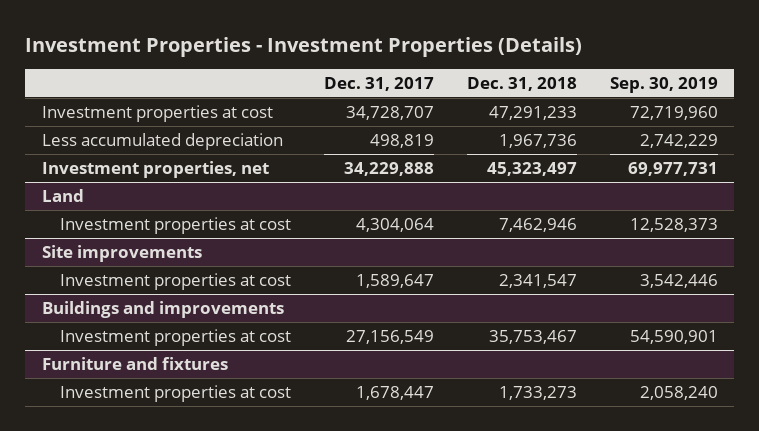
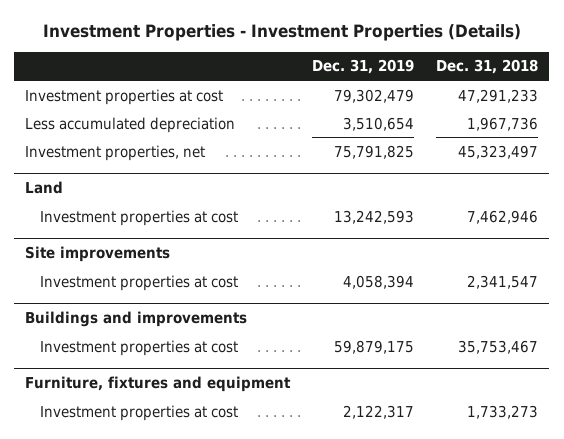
[324,76,435,91] Dec. 31, 2017 -> none
[609,76,718,93] Sep. 30, 2019 -> none
none -> [312,59,415,75] Dec. 31, 2019
[41,357,228,371] Furniture and fixtures -> [25,376,292,393] Furniture, fixtures and equipment

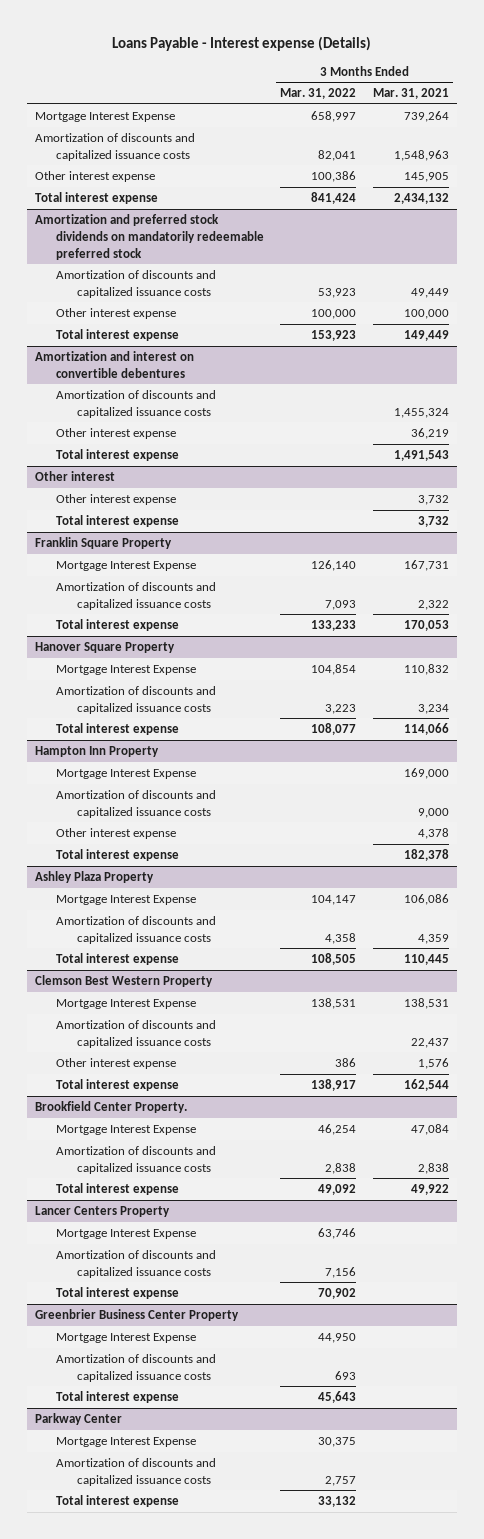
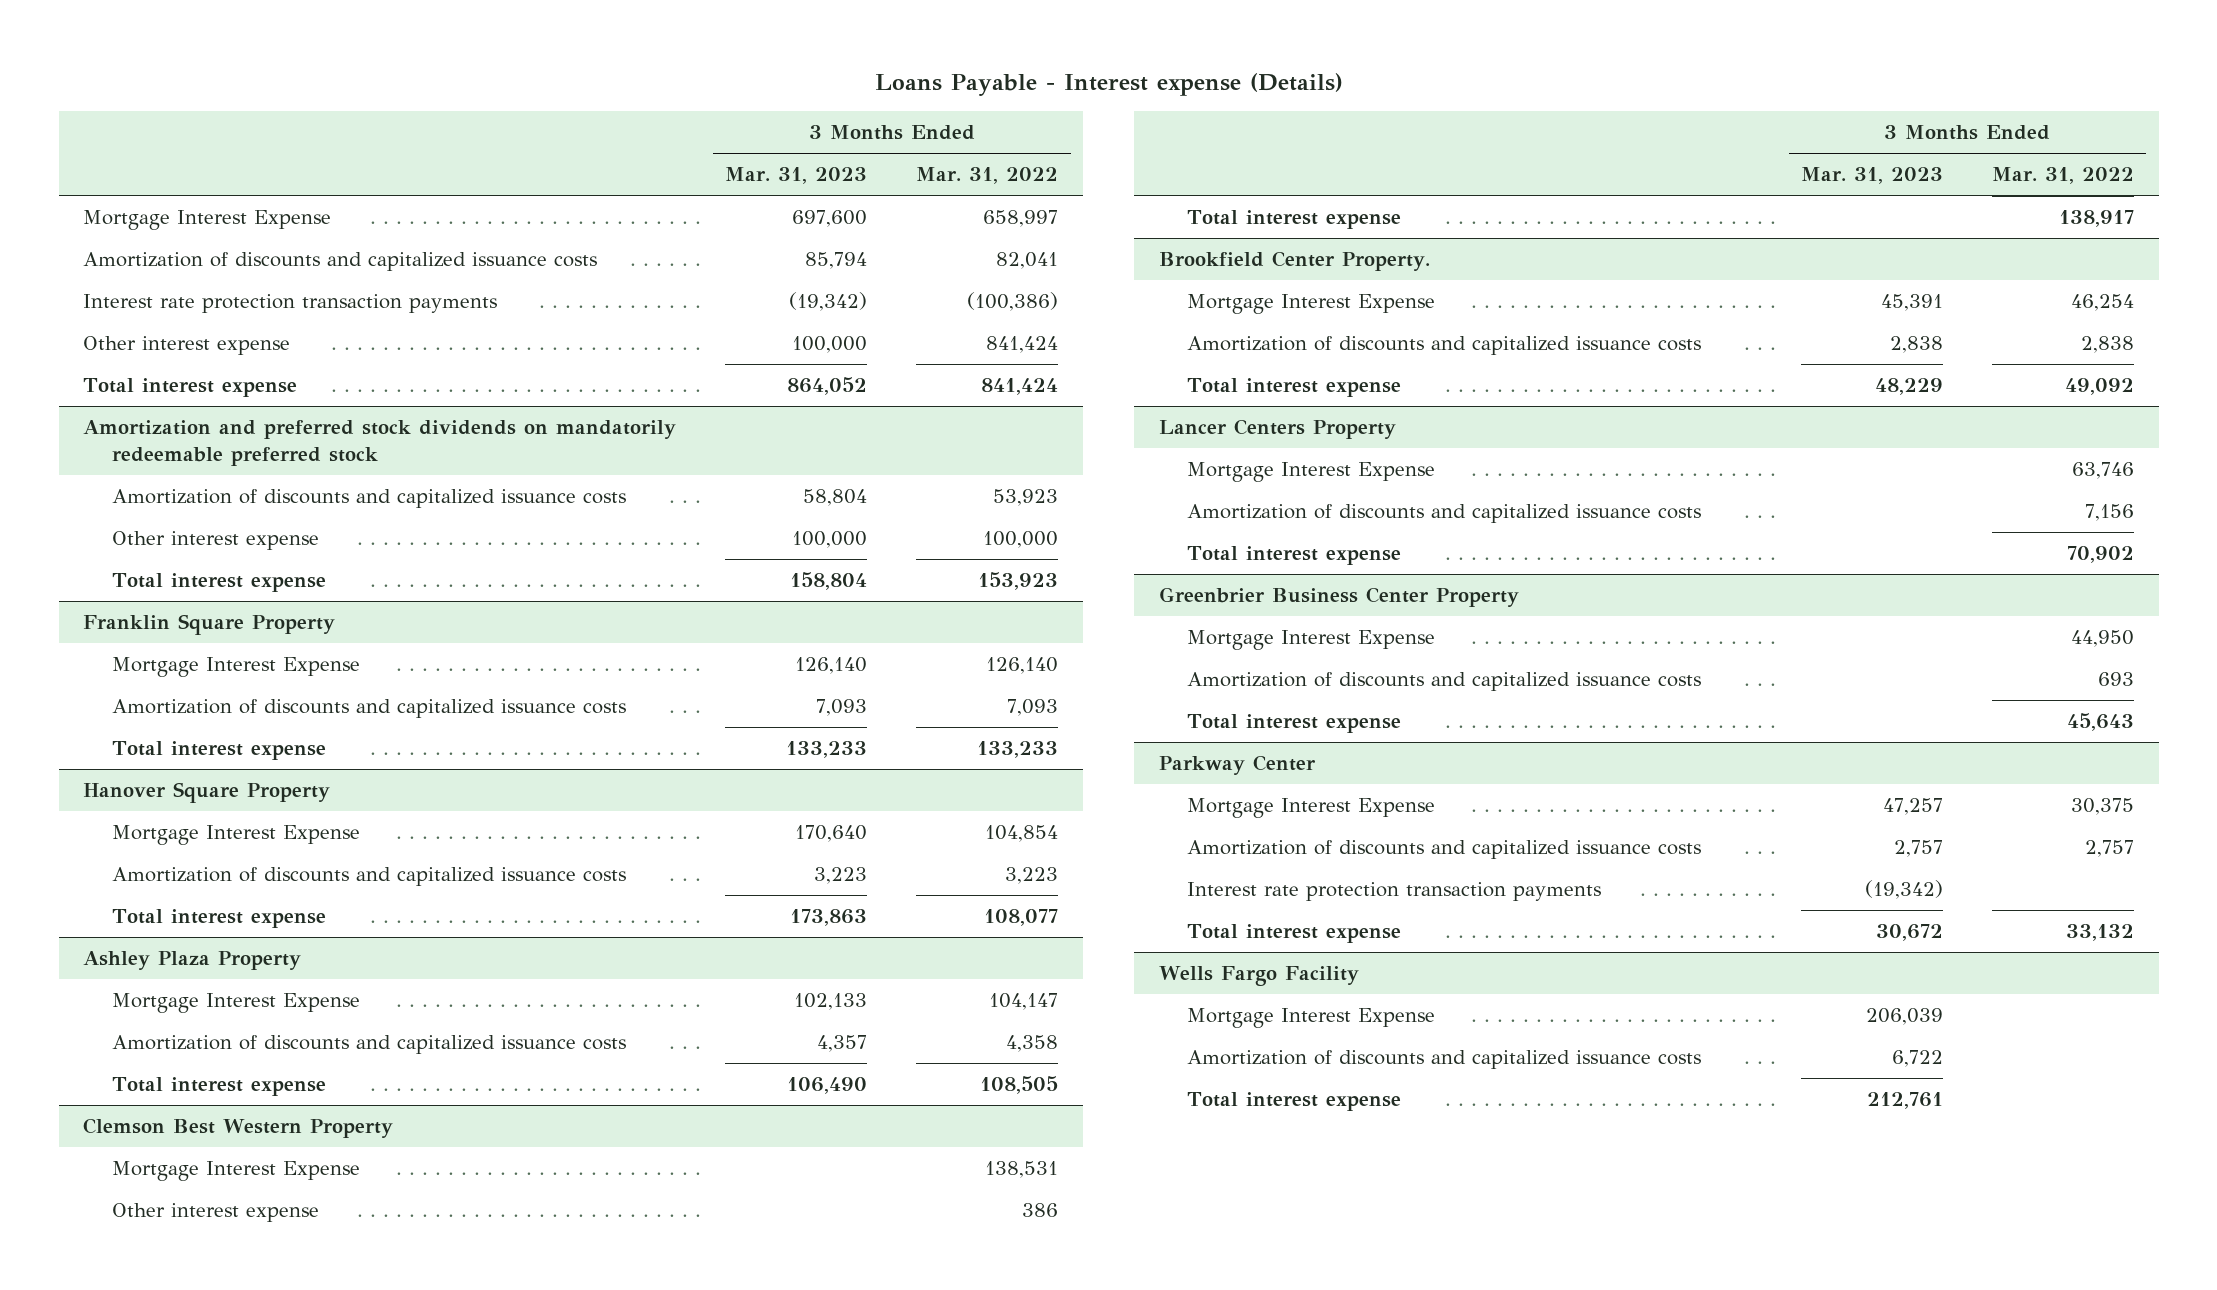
[372,88,449,100] Mar. 31, 2021 -> none
none -> [725,167,868,185] Mar. 31, 2023
none -> [83,294,498,314] Interest rate protection transaction payments
[311,171,357,183] 100,386 -> [986,336,1059,354] 841,424
[35,351,195,378] Amortization and interest on convertible debentures -> none
[56,390,217,418] Amortization of discounts and capitalized issuance costs -> none
[56,428,177,440] Other interest expense -> none
[56,449,180,462] Total interest expense -> none
[35,471,116,482] Other interest -> none
[56,494,177,506] Other interest expense -> none
[56,515,180,528] Total interest expense -> none
[35,746,160,758] Hampton Inn Property -> none
[56,769,197,780] Mortgage Interest Expense -> none
[56,790,217,818] Amortization of discounts and capitalized issuance costs -> none
[56,828,177,840] Other interest expense -> none
[56,849,180,862] Total interest expense -> none
[56,1020,217,1048] Amortization of discounts and capitalized issuance costs -> none
none -> [1187,882,1602,902] Interest rate protection transaction payments
none -> [1158,966,1359,987] Wells Fargo Facility
none -> [1187,1008,1436,1029] Mortgage Interest Expense
none -> [1187,1050,1702,1070] Amortization of discounts and capitalized issuance costs
none -> [1187,1092,1402,1112] Total interest expense

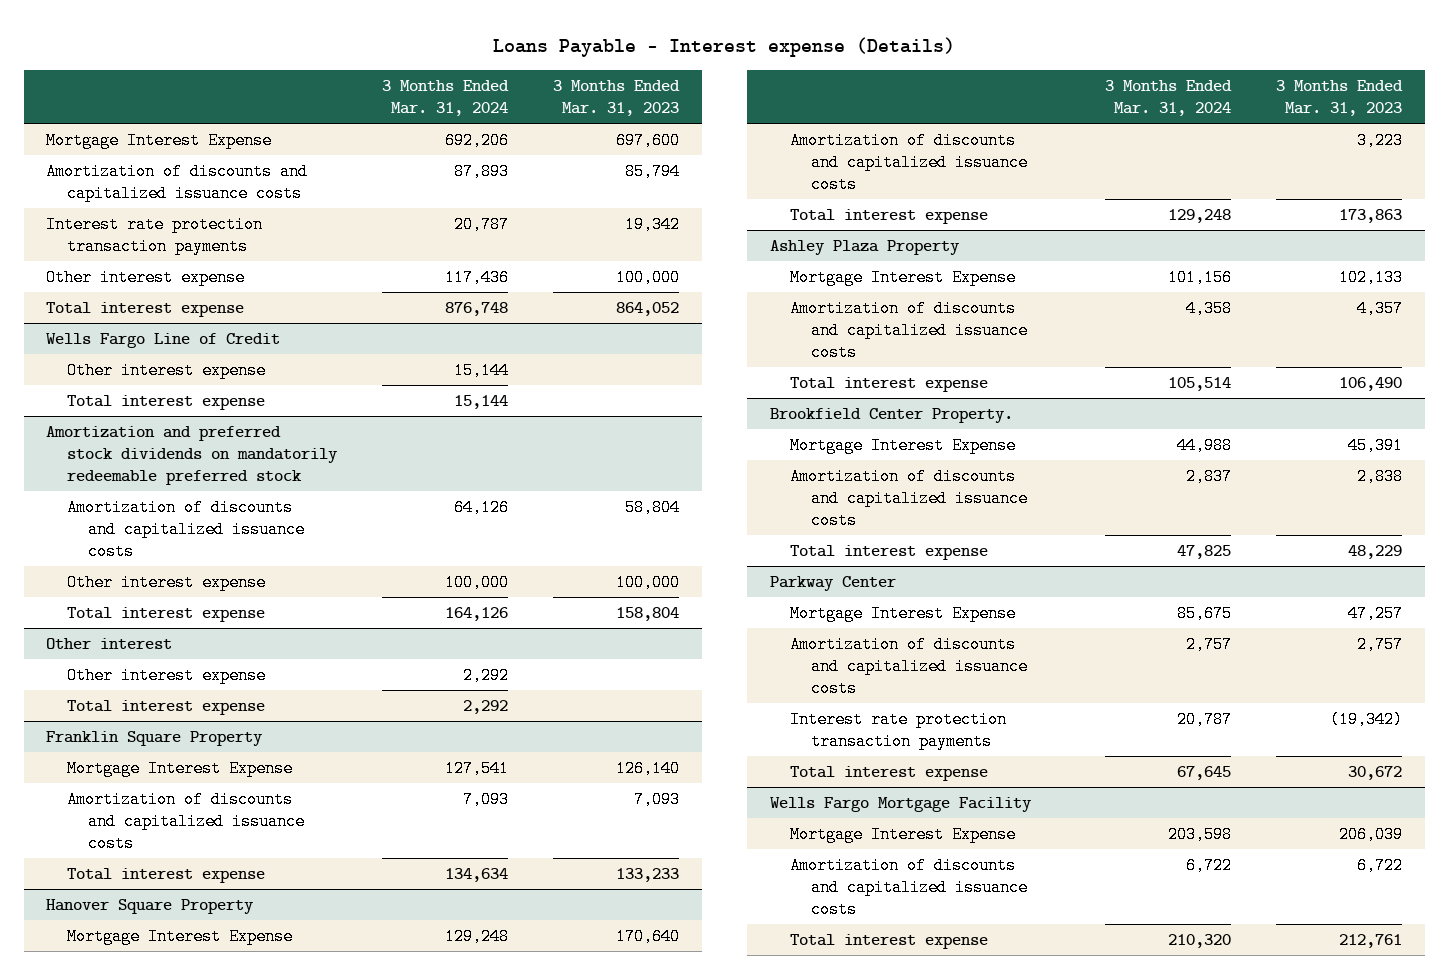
[916,167,1059,185] Mar. 31, 2022 -> none
none -> [382,80,510,117] 3 Months Ended Mar. 31, 2024
[789,292,868,312] (19,342) -> [625,215,681,233] 19,342
none -> [46,332,281,348] Wells Fargo Line of Credit
none -> [67,361,267,379] Other interest expense
none -> [67,394,266,410] Total interest expense
none -> [46,637,173,649] Other interest
none -> [67,666,267,684] Other interest expense
none -> [67,699,266,715] Total interest expense
[83,1118,394,1139] Clemson Best Western Property -> none
[111,1161,360,1182] Mortgage Interest Expense -> none
[111,1203,319,1223] Other interest expense -> none
[1187,210,1402,230] Total interest expense -> none
[1158,419,1396,440] Lancer Centers Property -> none
[1187,462,1436,483] Mortgage Interest Expense -> none
[1187,504,1702,524] Amortization of discounts and capitalized issuance costs -> none
[1187,546,1402,566] Total interest expense -> none
[1158,587,1519,608] Greenbrier Business Center Property -> none
[1187,630,1436,651] Mortgage Interest Expense -> none
[1187,672,1702,692] Amortization of discounts and capitalized issuance costs -> none
[1187,714,1402,734] Total interest expense -> none
[1158,966,1359,987] Wells Fargo Facility -> [769,796,1032,812] Wells Fargo Mortgage Facility

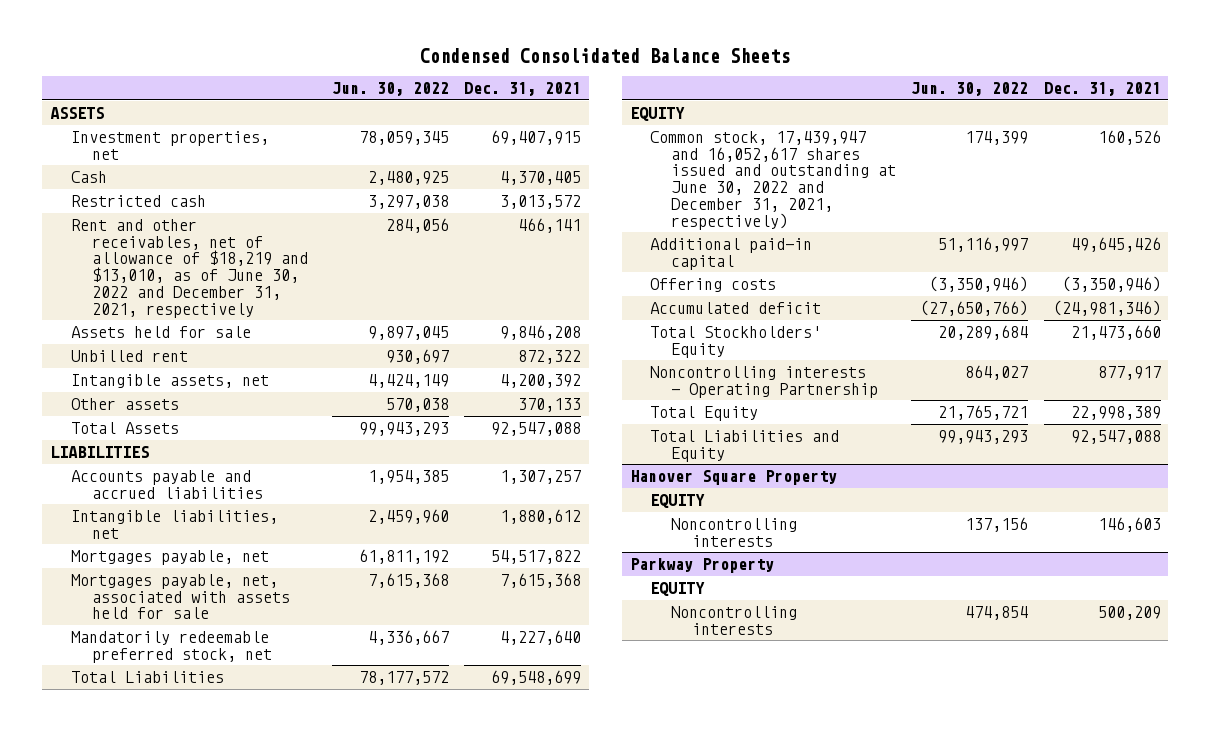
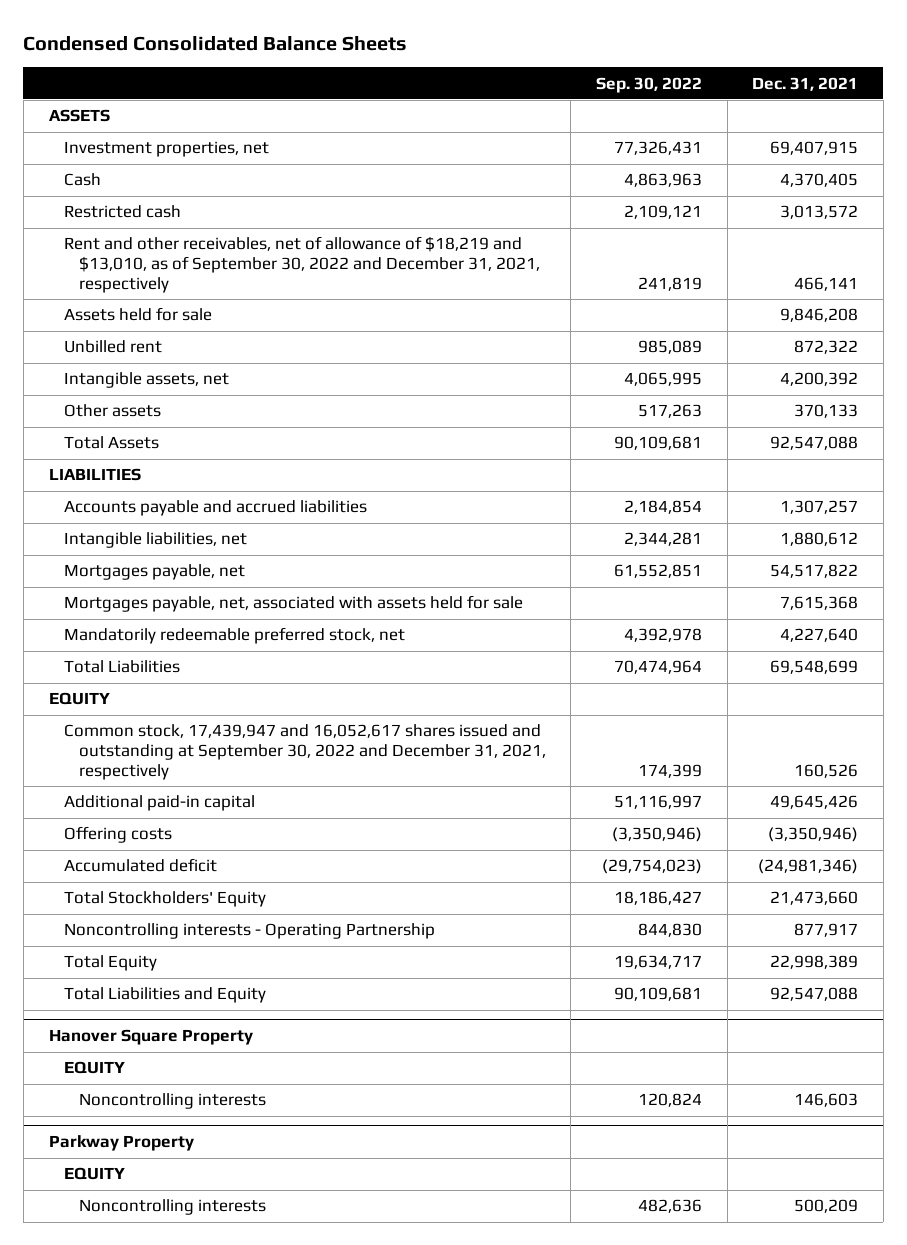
[331,82,449,97] Jun. 30, 2022 -> none
none -> [596,76,703,93] Sep. 30, 2022
[70,218,308,318] Rent and other receivables, net of allowance of $18,219 and $13,010, as of June 30, 2022 and December 31, 2021, respectively -> [63,236,540,293] Rent and other receivables, net of allowance of $18,219 and $13,010, as of September 30, 2022 and December 31, 2021, respectively
[650,130,897,230] Common stock, 17,439,947 and 16,052,617 shares issued and outstanding at June 30, 2022 and December 31, 2021, respectively) -> [63,724,546,780] Common stock, 17,439,947 and 16,052,617 shares issued and outstanding at September 30, 2022 and December 31, 2021, respectively

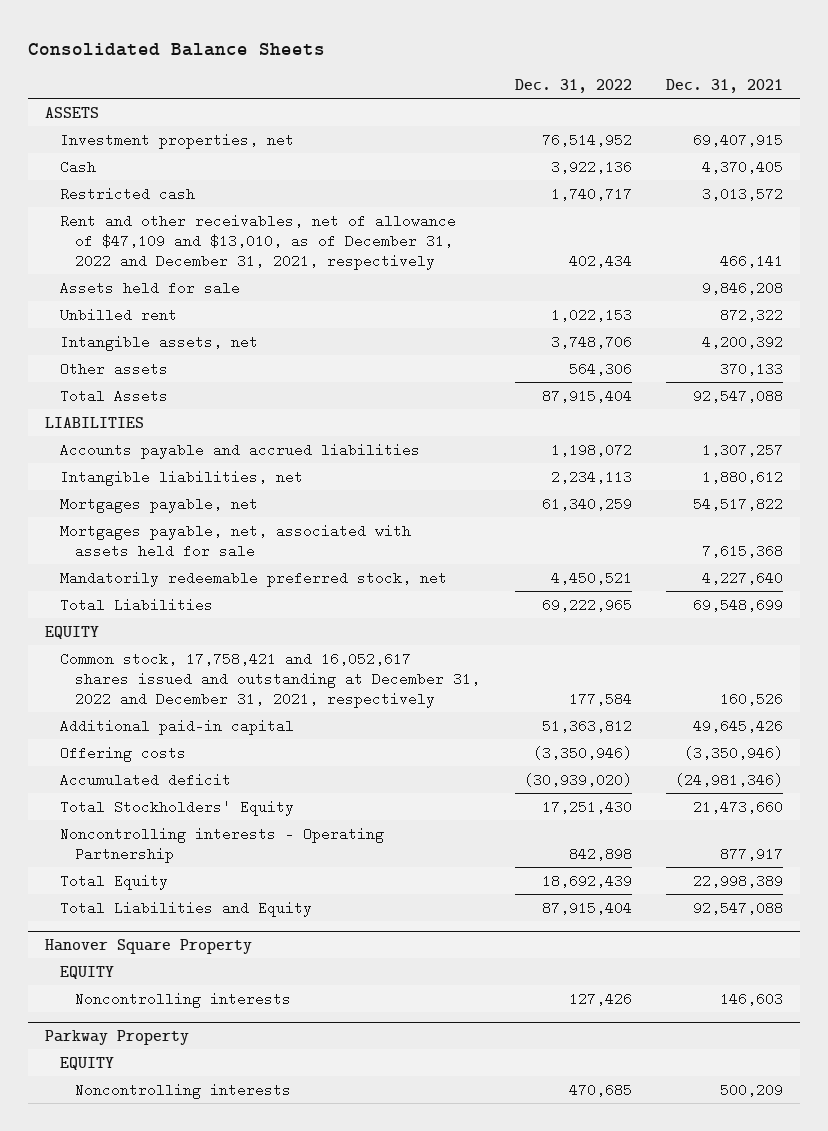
[23,36,408,52] Condensed Consolidated Balance Sheets -> [28,42,326,56] Consolidated Balance Sheets
[596,76,703,93] Sep. 30, 2022 -> none
none -> [514,79,632,94] Dec. 31, 2022
[63,236,540,293] Rent and other receivables, net of allowance of $18,219 and $13,010, as of September 30, 2022 and December 31, 2021, respectively -> [60,213,457,271] Rent and other receivables, net of allowance of $47,109 and $13,010, as of December 31, 2022 and December 31, 2021, respectively
[63,724,546,780] Common stock, 17,439,947 and 16,052,617 shares issued and outstanding at September 30, 2022 and December 31, 2021, respectively -> [60,651,481,709] Common stock, 17,758,421 and 16,052,617 shares issued and outstanding at December 31, 2022 and December 31, 2021, respectively

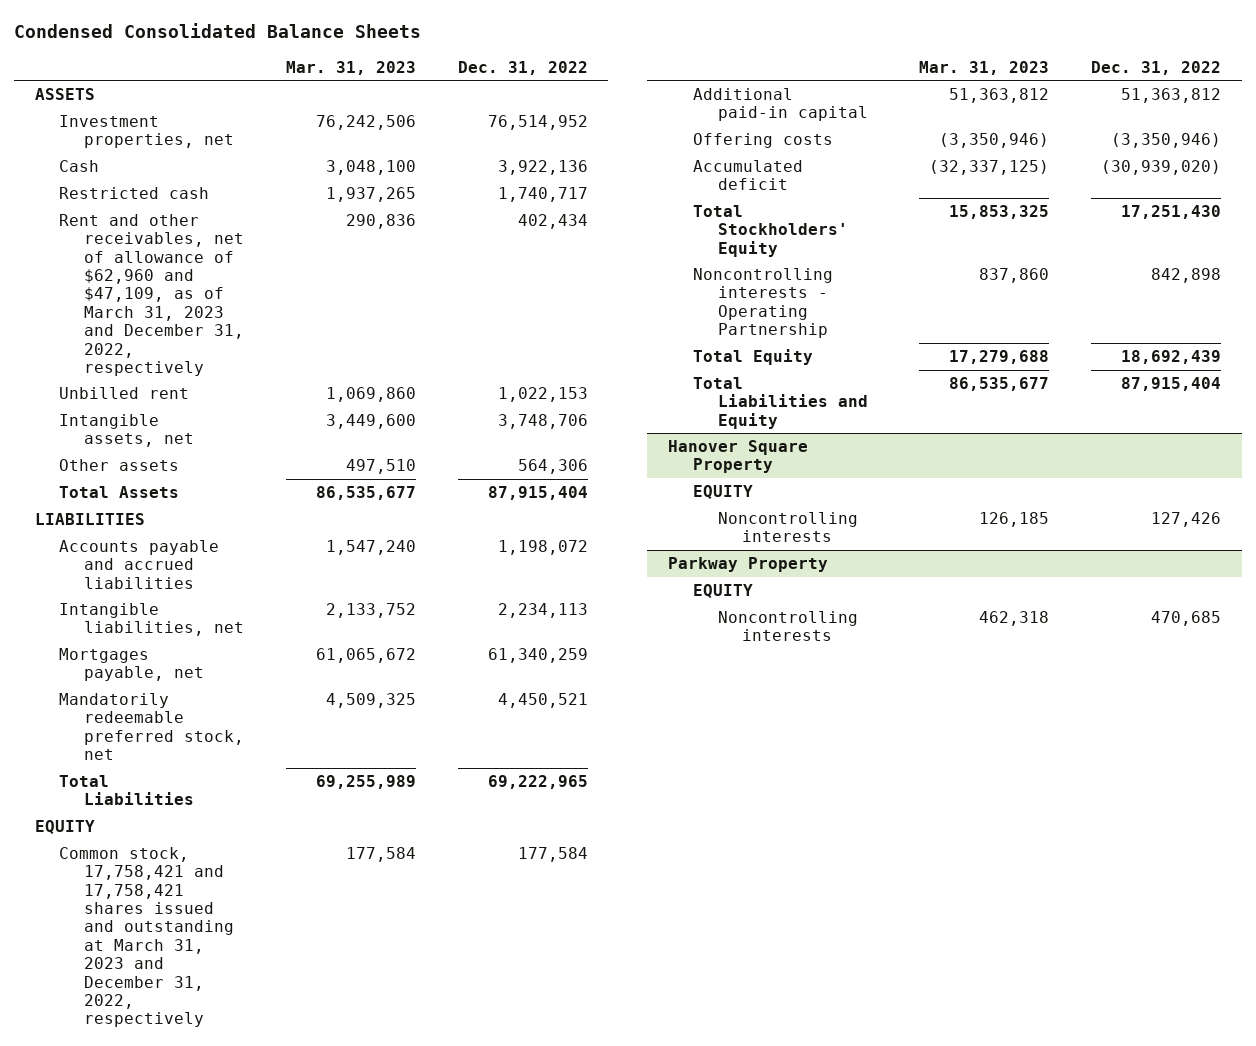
[28,42,326,56] Consolidated Balance Sheets -> [13,23,421,39] Condensed Consolidated Balance Sheets
[666,79,784,94] Dec. 31, 2021 -> none
none -> [285,60,416,75] Mar. 31, 2023
[60,280,241,295] Assets held for sale -> none
[60,213,457,271] Rent and other receivables, net of allowance of $47,109 and $13,010, as of December 31, 2022 and December 31, 2021, respectively -> [59,213,245,376] Rent and other receivables, net of allowance of $62,960 and $47,109, as of March 31, 2023 and December 31, 2022, respectively
[60,523,412,558] Mortgages payable, net, associated with assets held for sale -> none
[60,651,481,709] Common stock, 17,758,421 and 16,052,617 shares issued and outstanding at December 31, 2022 and December 31, 2021, respectively -> [59,846,235,1028] Common stock, 17,758,421 and 17,758,421 shares issued and outstanding at March 31, 2023 and December 31, 2022, respectively

